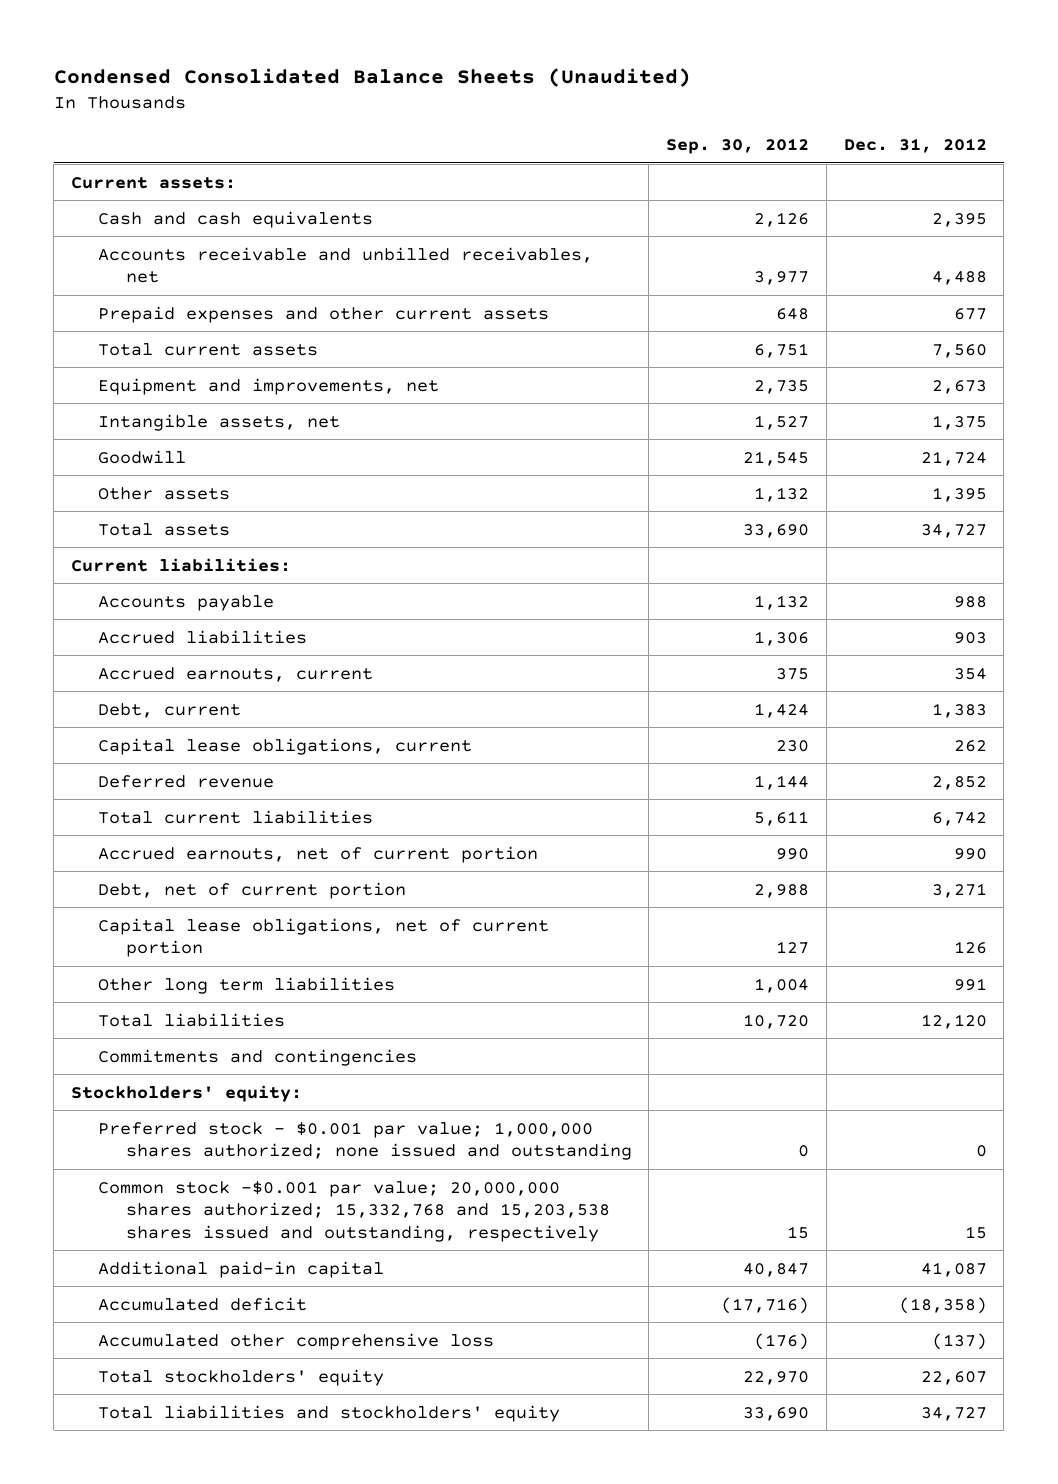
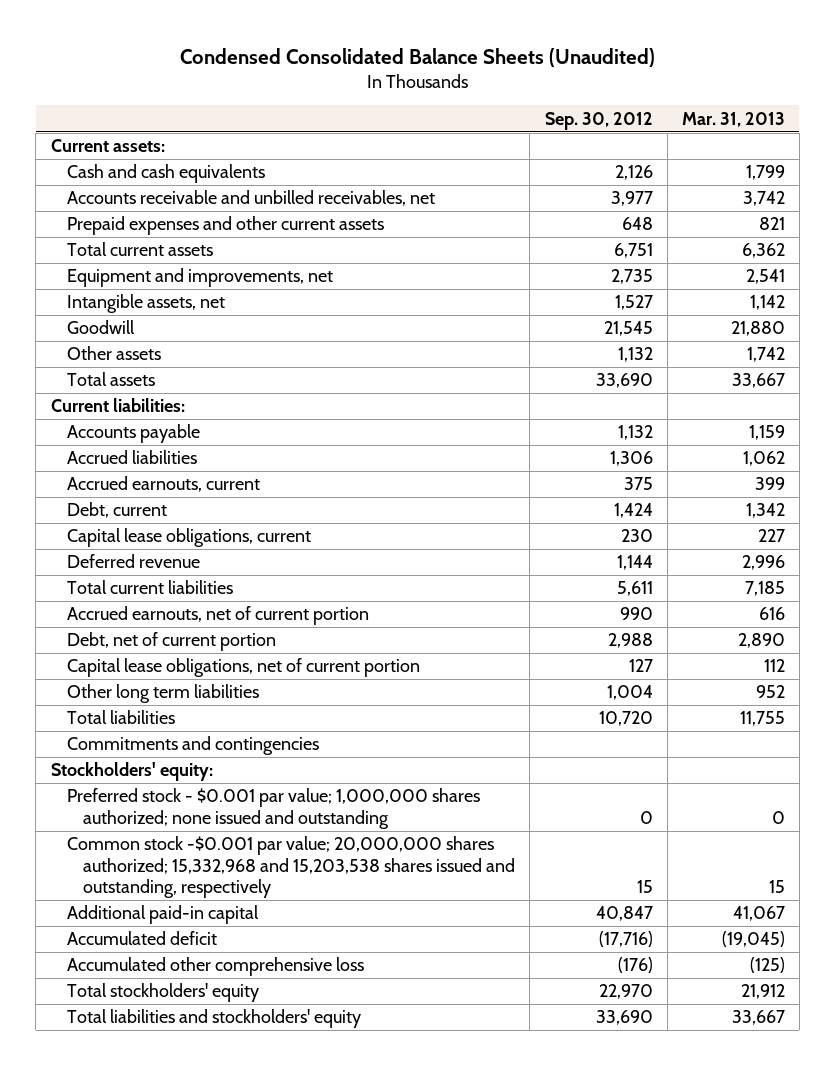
[843,138,987,154] Dec. 31, 2012 -> none
none -> [681,111,785,127] Mar. 31, 2013
[98,1180,610,1242] Common stock -$0.001 par value; 20,000,000 shares authorized; 15,332,768 and 15,203,538 shares issued and outstanding, respectively -> [66,836,516,899] Common stock -$0.001 par value; 20,000,000 shares authorized; 15,332,968 and 15,203,538 shares issued and outstanding, respectively

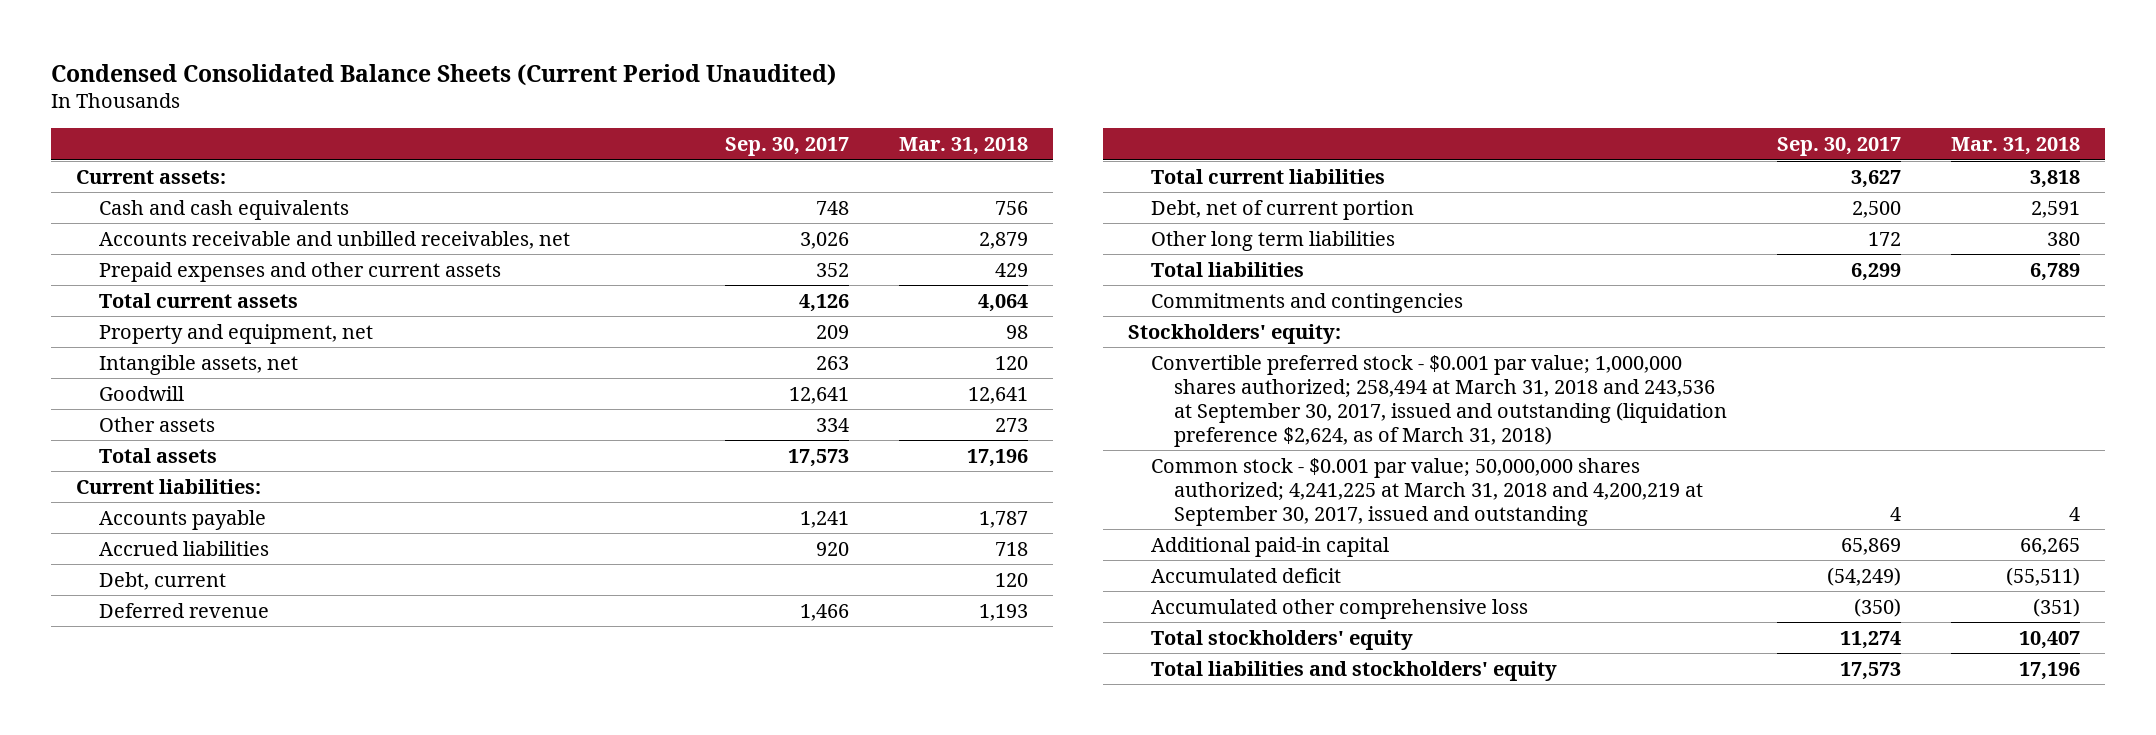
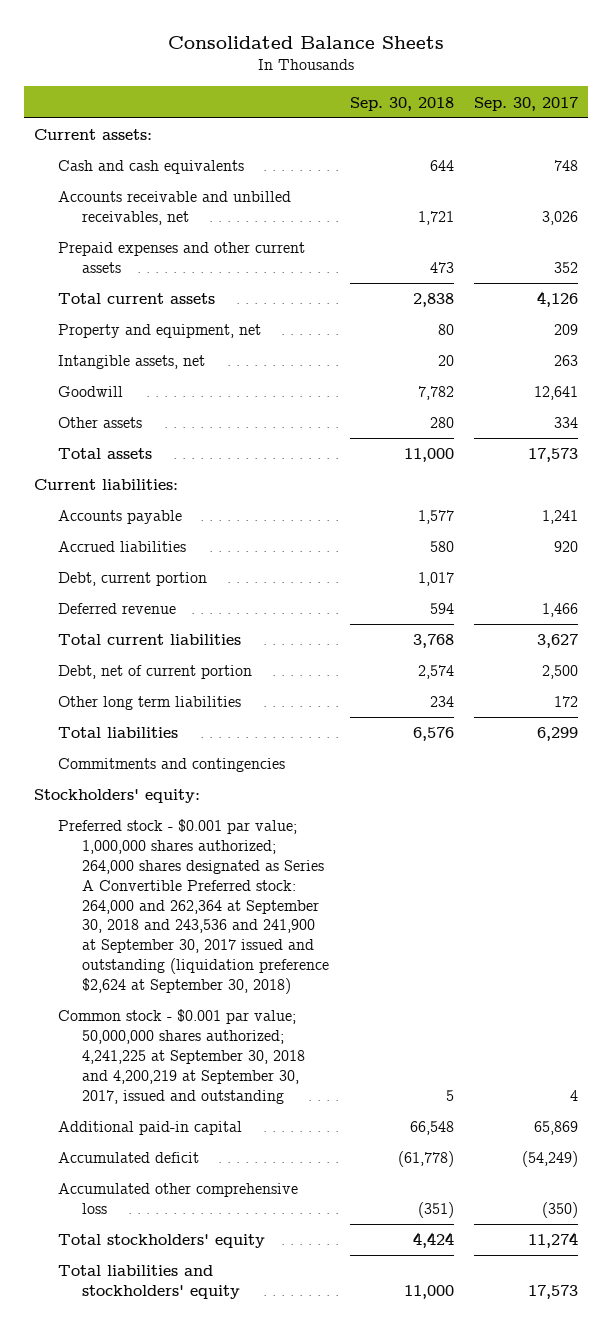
[50,63,836,86] Condensed Consolidated Balance Sheets (Current Period Unaudited) -> [168,35,445,49] Consolidated Balance Sheets
[899,137,1029,156] Mar. 31, 2018 -> none
none -> [349,96,454,111] Sep. 30, 2018
[99,571,227,590] Debt, current -> [58,572,208,587] Debt, current portion
[1150,354,1727,447] Convertible preferred stock - $0.001 par value; 1,000,000 shares authorized; 258,494 at March 31, 2018 and 243,536 at September 30, 2017, issued and outstanding (liquidation preference $2,624, as of March 31, 2018) -> [58,819,330,994] Preferred stock - $0.001 par value; 1,000,000 shares authorized; 264,000 shares designated as Series A Convertible Preferred stock: 264,000 and 262,364 at September 30, 2018 and 243,536 and 241,900 at September 30, 2017 issued and outstanding (liquidation preference $2,624 at September 30, 2018)
[1150,457,1703,526] Common stock - $0.001 par value; 50,000,000 shares authorized; 4,241,225 at March 31, 2018 and 4,200,219 at September 30, 2017, issued and outstanding -> [58,1009,306,1104] Common stock - $0.001 par value; 50,000,000 shares authorized; 4,241,225 at September 30, 2018 and 4,200,219 at September 30, 2017, issued and outstanding

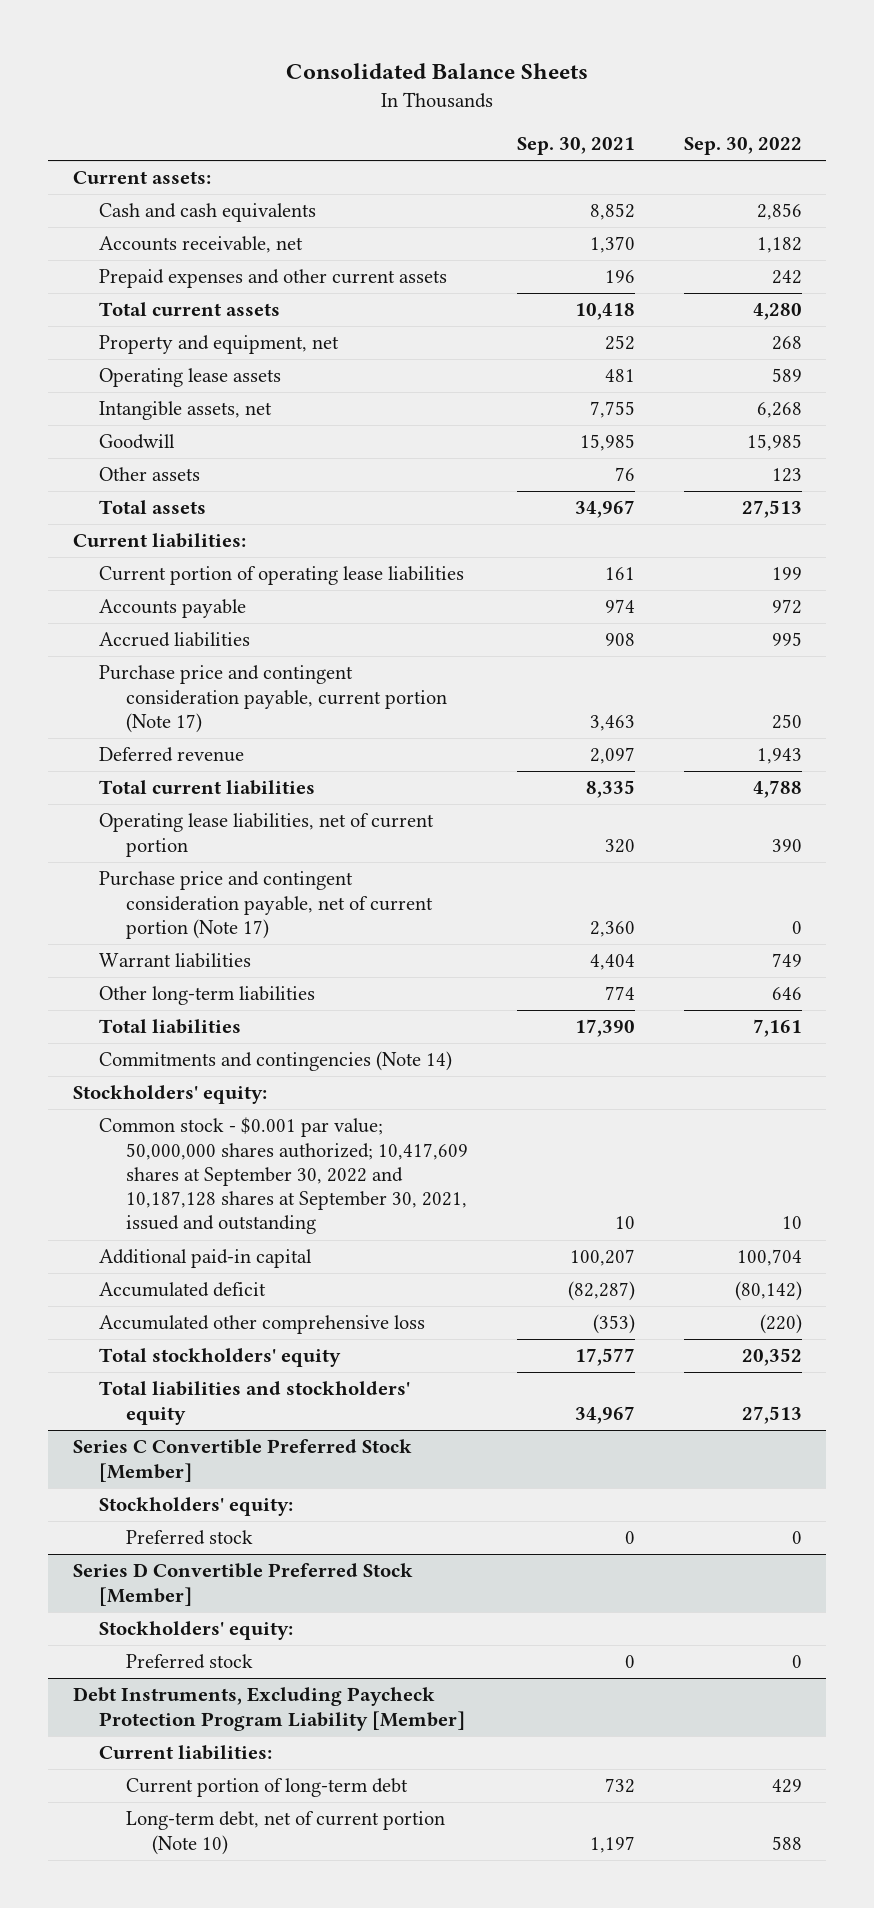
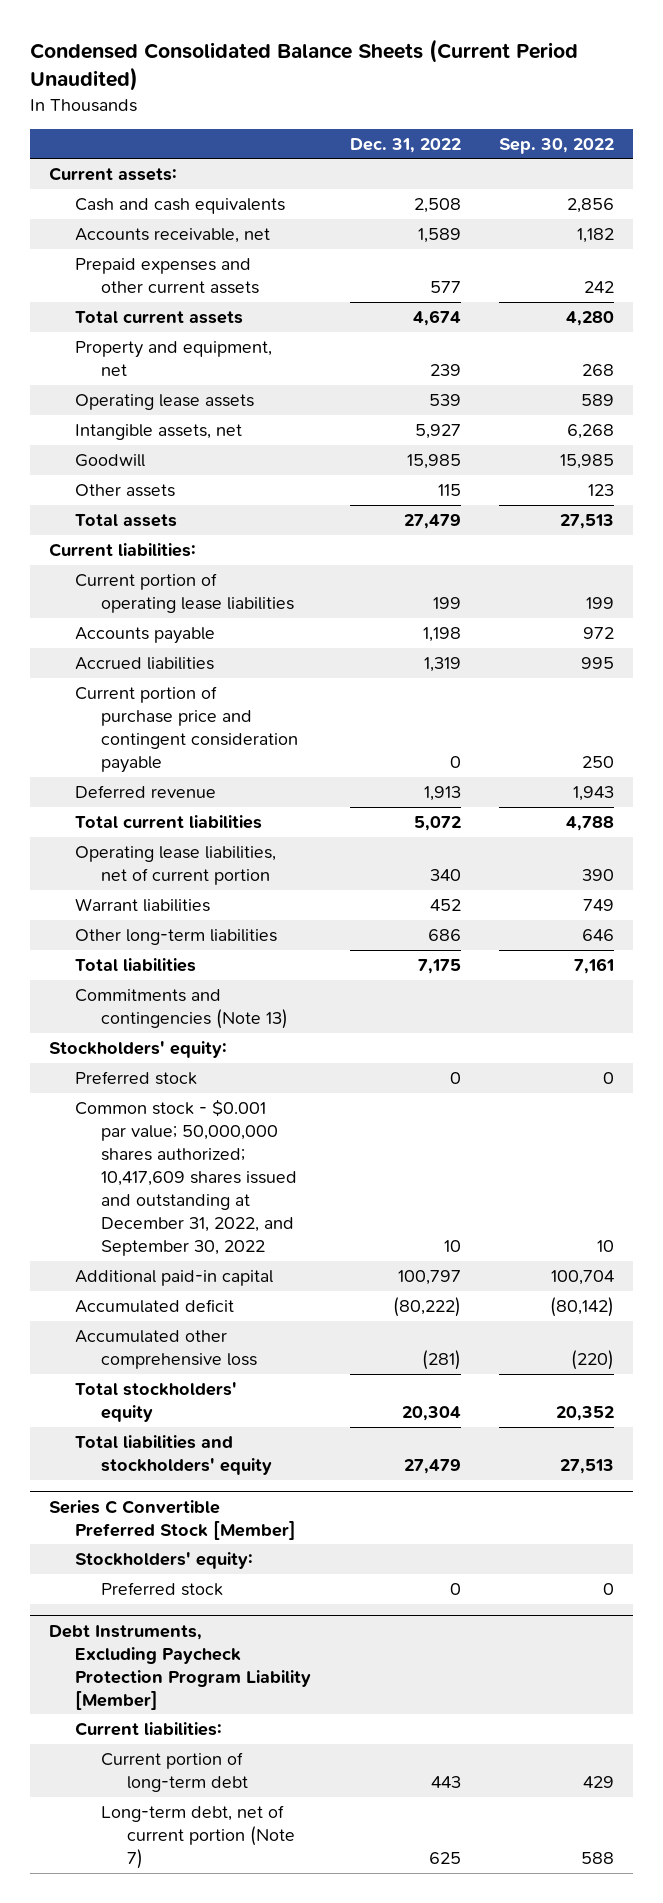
[286,63,589,80] Consolidated Balance Sheets -> [29,38,578,91] Condensed Consolidated Balance Sheets (Current Period Unaudited)
[516,137,635,156] Sep. 30, 2021 -> none
none -> [349,137,461,153] Dec. 31, 2022
[99,665,447,733] Purchase price and contingent consideration payable, current portion (Note 17) -> [74,685,299,774] Current portion of purchase price and contingent consideration payable
[99,871,433,939] Purchase price and contingent consideration payable, net of current portion (Note 17) -> none
[99,1051,453,1072] Commitments and contingencies (Note 14) -> [74,988,289,1030] Commitments and contingencies (Note 13)
none -> [74,1070,197,1085] Preferred stock
[99,1117,468,1235] Common stock - $0.001 par value; 50,000,000 shares authorized; 10,417,609 shares at September 30, 2022 and 10,187,128 shares at September 30, 2021, issued and outstanding -> [74,1098,298,1257] Common stock - $0.001 par value; 50,000,000 shares authorized; 10,417,609 shares issued and outstanding at December 31, 2022, and September 30, 2022
[72,1563,413,1606] Series D Convertible Preferred Stock [Member] -> none
[99,1621,294,1641] Stockholders' equity: -> none
[125,1654,253,1670] Preferred stock -> none
[125,1811,445,1855] Long-term debt, net of current portion (Note 10) -> [101,1804,296,1870] Long-term debt, net of current portion (Note 7)

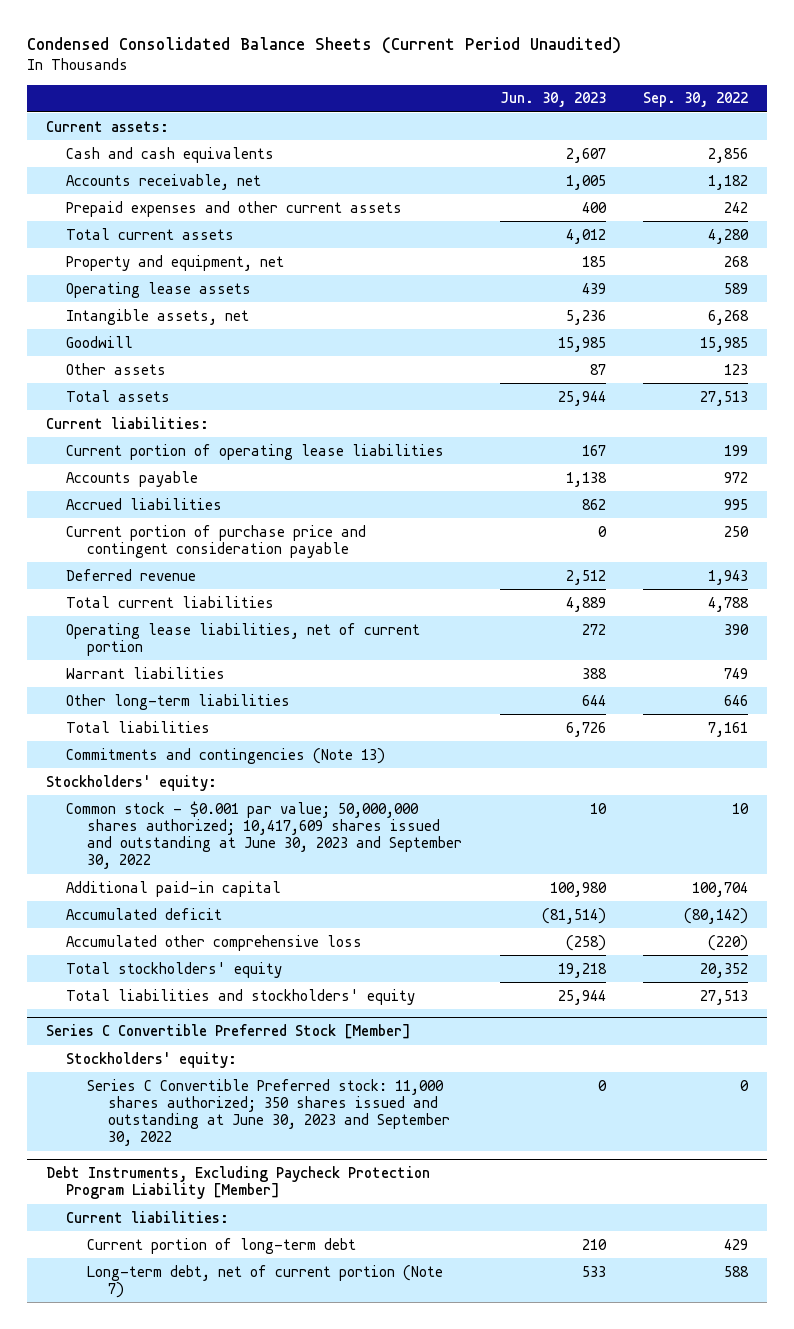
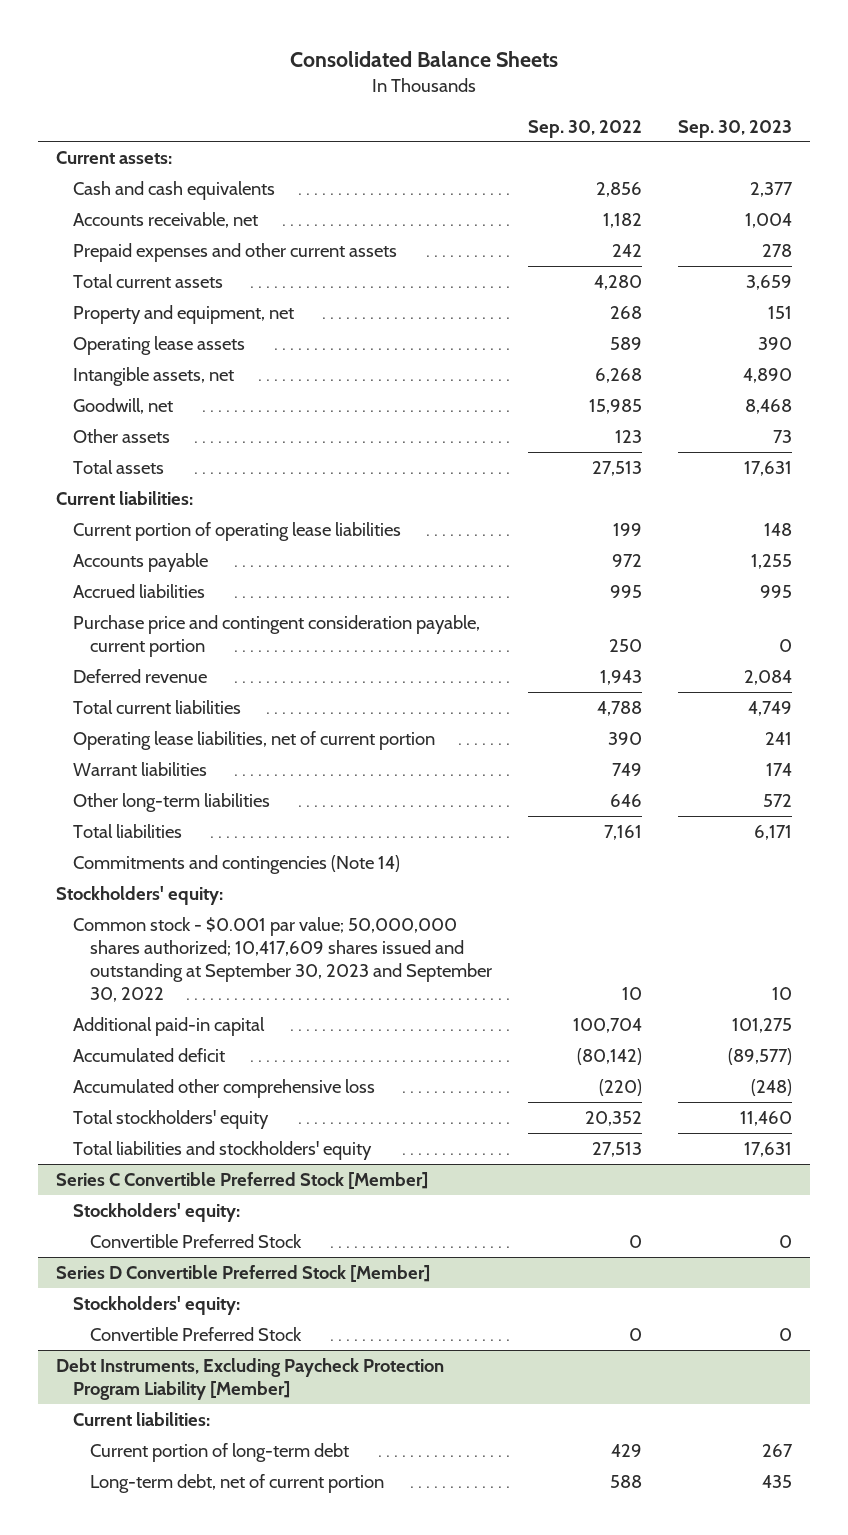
[27,37,622,55] Condensed Consolidated Balance Sheets (Current Period Unaudited) -> [290,51,559,68] Consolidated Balance Sheets
[499,92,606,108] Jun. 30, 2023 -> none
none -> [677,119,792,138] Sep. 30, 2023
[66,335,134,348] Goodwill -> [73,397,174,414] Goodwill, net
[66,524,367,558] Current portion of purchase price and contingent consideration payable -> [73,614,481,658] Purchase price and contingent consideration payable, current portion
[66,747,386,764] Commitments and contingencies (Note 13) -> [73,854,401,874] Commitments and contingencies (Note 14)
[66,800,463,870] Common stock - $0.001 par value; 50,000,000 shares authorized; 10,417,609 shares issued and outstanding at June 30, 2023 and September 30, 2022 -> [73,916,493,1003] Common stock - $0.001 par value; 50,000,000 shares authorized; 10,417,609 shares issued and outstanding at September 30, 2023 and September 30, 2022
[87,1078,450,1147] Series C Convertible Preferred stock: 11,000 shares authorized; 350 shares issued and outstanding at June 30, 2023 and September 30, 2022 -> [90,1233,303,1248] Convertible Preferred Stock
none -> [56,1264,431,1282] Series D Convertible Preferred Stock [Member]
none -> [73,1295,241,1315] Stockholders' equity:
none -> [90,1326,303,1341] Convertible Preferred Stock
[87,1264,444,1298] Long-term debt, net of current portion (Note 7) -> [90,1473,385,1493] Long-term debt, net of current portion

